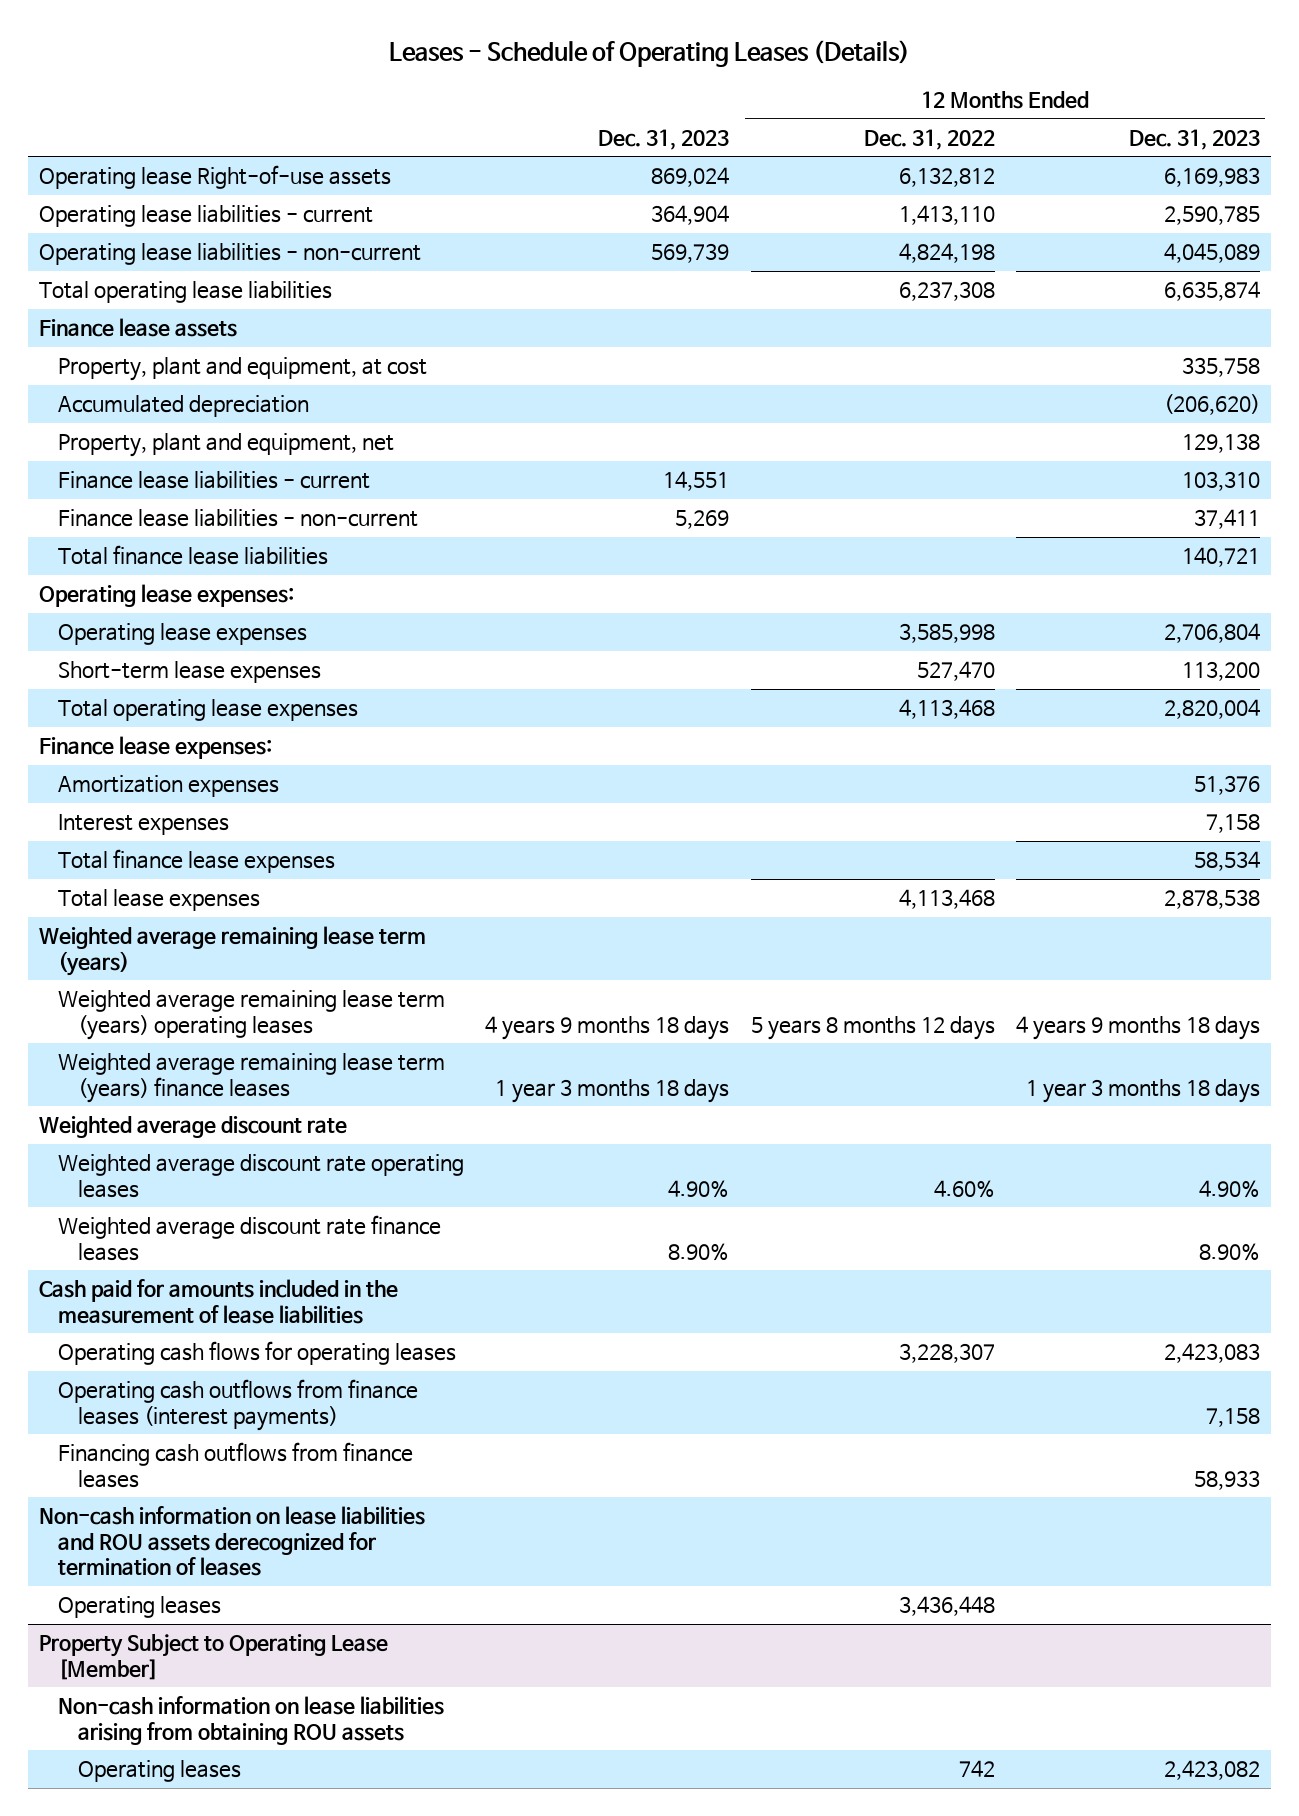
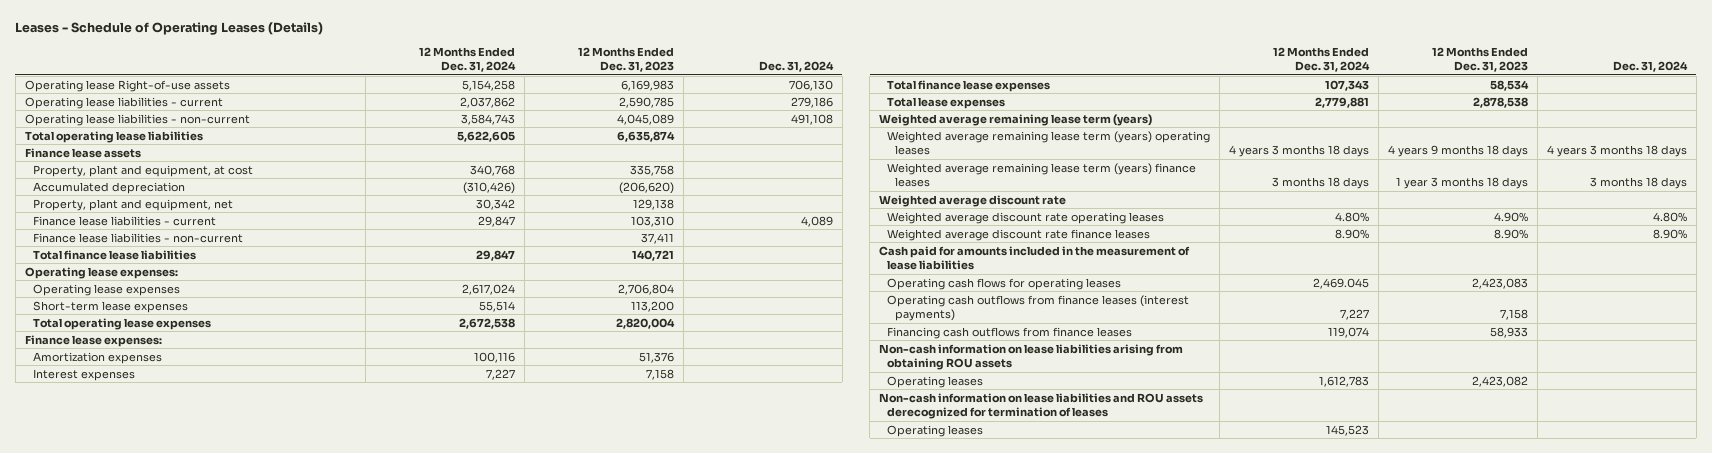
[598,128,730,150] Dec. 31, 2023 -> none
[863,128,995,150] Dec. 31, 2022 -> none
none -> [418,47,516,73] 12 Months Ended Dec. 31, 2024
none -> [758,61,834,73] Dec. 31, 2024
[38,1634,388,1680] Property Subject to Operating Lease [Member] -> none
[38,1506,425,1577] Non-cash information on lease liabilities and ROU assets derecognized for termination of leases -> [879,392,1204,419] Non-cash information on lease liabilities and ROU assets derecognized for termination of leases
[58,1596,222,1619] Operating leases -> [886,424,983,437] Operating leases

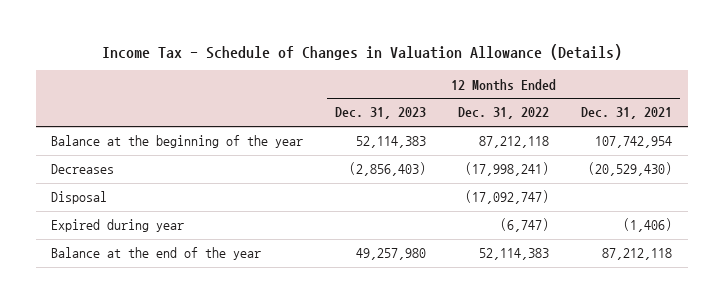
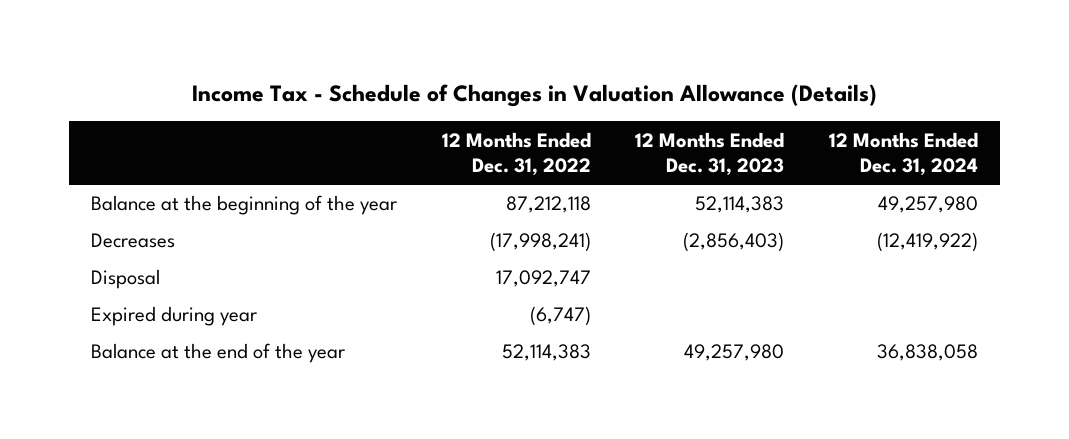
[580,107,672,120] Dec. 31, 2021 -> none
none -> [828,131,978,177] 12 Months Ended Dec. 31, 2024
[465,190,550,205] (17,092,747) -> [495,270,591,288] 17,092,747

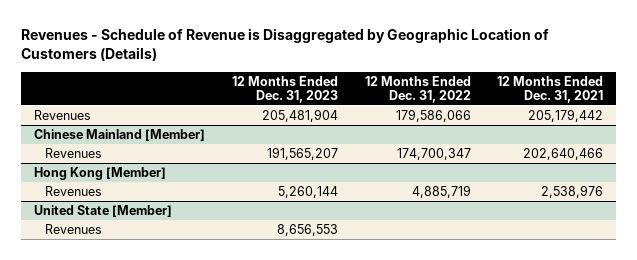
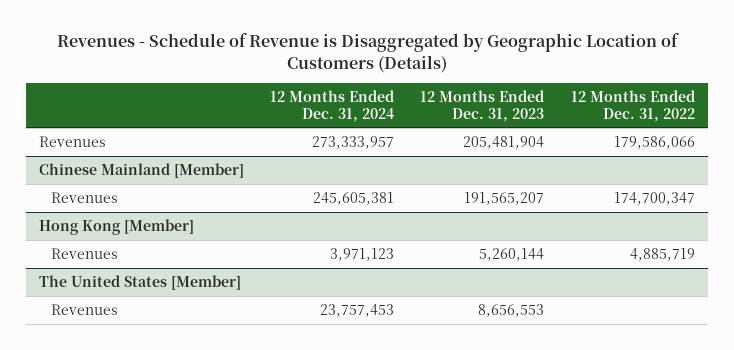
[497,75,604,104] 12 Months Ended Dec. 31, 2021 -> none
none -> [270,89,395,122] 12 Months Ended Dec. 31, 2024
[34,204,173,217] United State [Member] -> [39,274,242,290] The United States [Member]

